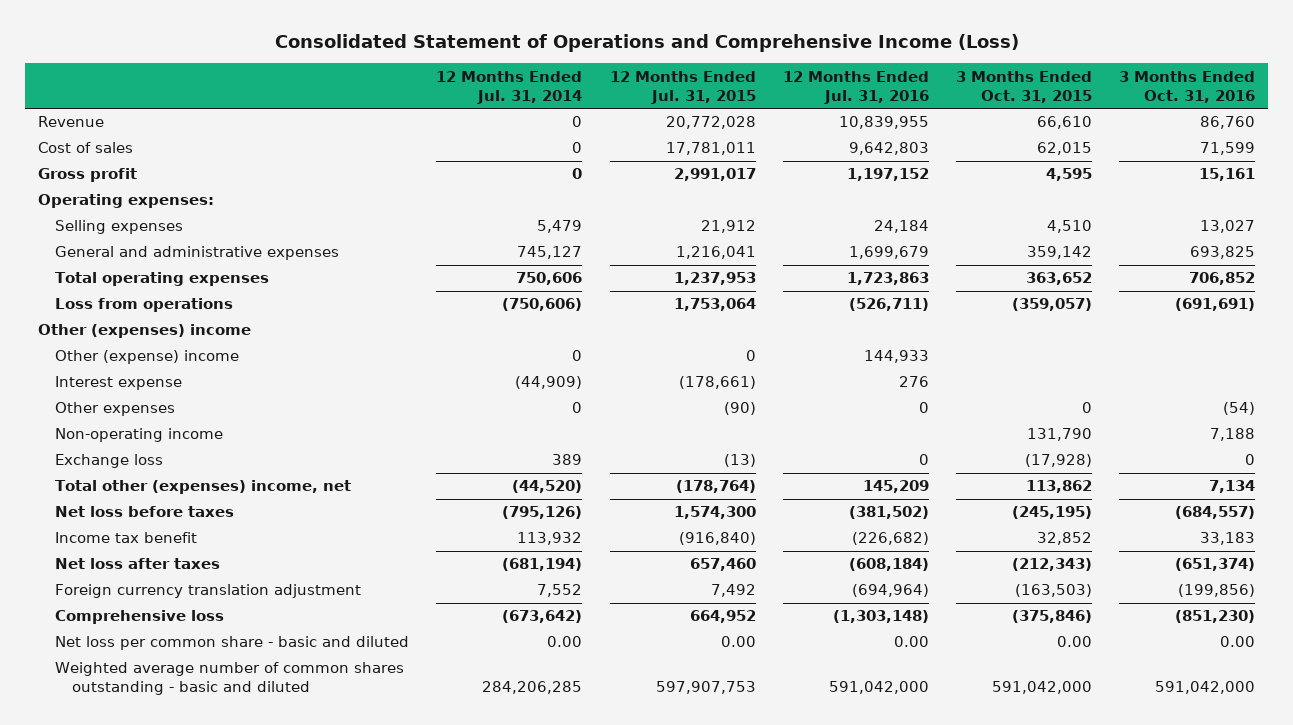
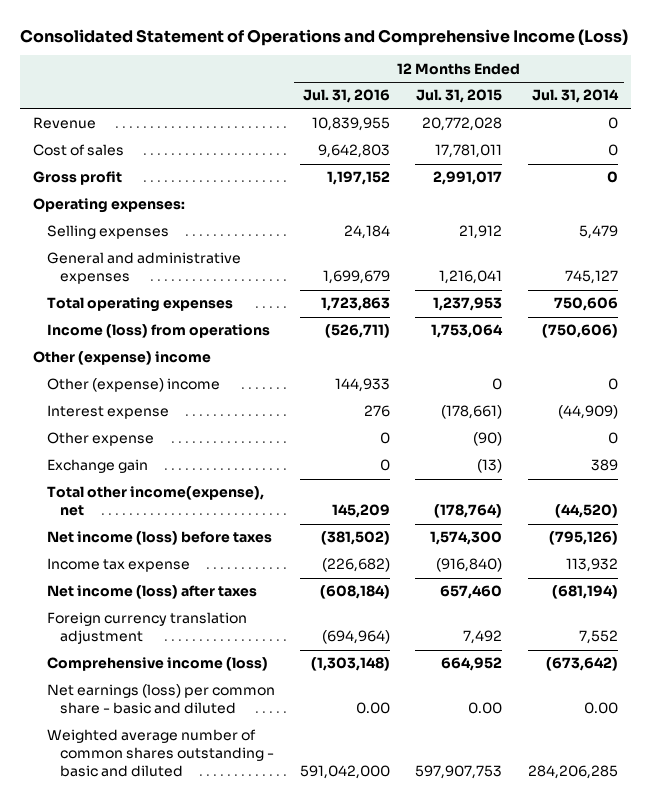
[955,70,1092,103] 3 Months Ended Oct. 31, 2015 -> none
[1118,70,1255,103] 3 Months Ended Oct. 31, 2016 -> none
[55,298,234,313] Loss from operations -> [46,324,270,339] Income (loss) from operations
[38,324,252,339] Other (expenses) income -> [32,351,211,366] Other (expense) income
[55,428,224,443] Non-operating income -> none
[55,402,176,417] Other expenses -> [46,432,154,447] Other expense
[55,454,164,469] Exchange loss -> [46,459,148,474] Exchange gain
[55,480,352,495] Total other (expenses) income, net -> [46,486,264,517] Total other income(expense), net
[55,506,235,518] Net loss before taxes -> [46,531,272,546] Net income (loss) before taxes
[55,532,198,544] Income tax benefit -> [46,558,190,573] Income tax expense
[55,558,221,570] Net loss after taxes -> [46,585,257,600] Net income (loss) after taxes
[55,610,225,625] Comprehensive loss -> [46,657,268,672] Comprehensive income (loss)
[55,636,410,651] Net loss per common share - basic and diluted -> [46,684,275,715] Net earnings (loss) per common share - basic and diluted

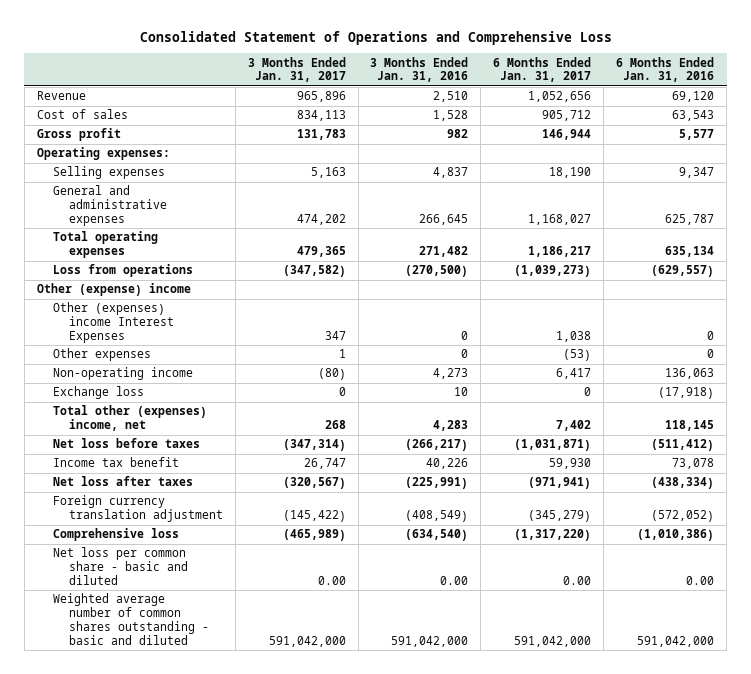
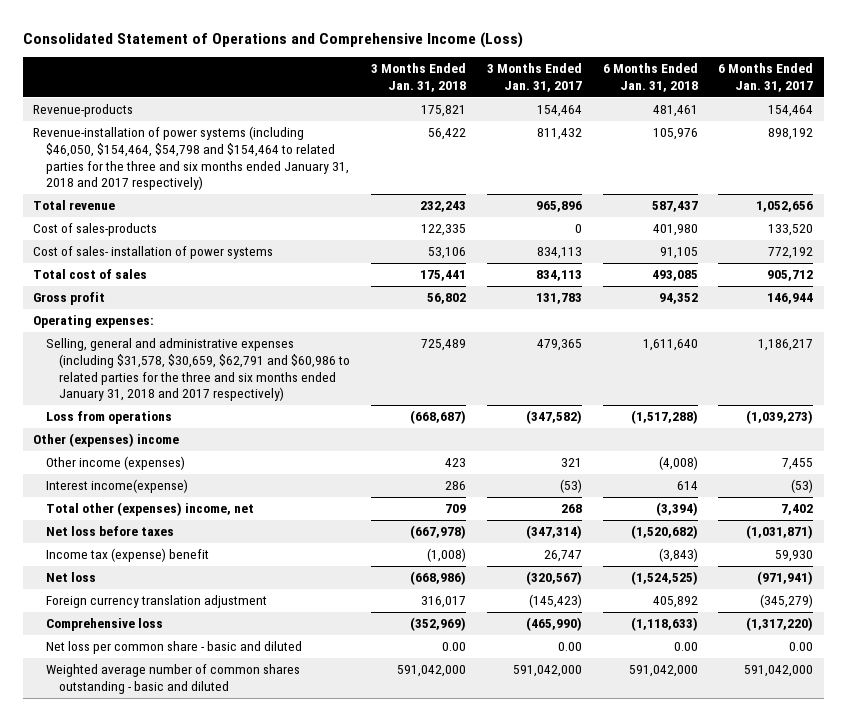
[139,30,612,45] Consolidated Statement of Operations and Comprehensive Loss -> [22,31,523,48] Consolidated Statement of Operations and Comprehensive Income (Loss)
[370,56,469,83] 3 Months Ended Jan. 31, 2016 -> none
[616,56,715,83] 6 Months Ended Jan. 31, 2016 -> none
none -> [370,63,466,93] 3 Months Ended Jan. 31, 2018
none -> [602,63,698,93] 6 Months Ended Jan. 31, 2018
none -> [33,104,134,118] Revenue-products
none -> [33,126,350,191] Revenue-installation of power systems (including $46,050, $154,464, $54,798 and $154,464 to related parties for the three and six months ended January 31, 2018 and 2017 respectively)
[36,91,86,101] Revenue -> [33,200,116,211] Total revenue
[36,109,128,120] Cost of sales -> [33,223,158,237] Cost of sales-products
[296,110,346,122] 834,113 -> [574,224,582,234] 0
[542,110,592,122] 905,712 -> [768,224,814,237] 133,520
none -> [33,246,274,260] Cost of sales- installation of power systems
none -> [33,269,148,280] Total cost of sales
[52,166,165,180] Selling expenses -> none
[52,185,167,226] General and administrative expenses -> none
[52,231,158,259] Total operating expenses -> [46,338,351,402] Selling, general and administrative expenses (including $31,578, $30,659, $62,791 and $60,986 to related parties for the three and six months ended January 31, 2018 and 2017 respectively)
[52,348,151,362] Other expenses -> none
[52,367,193,381] Non-operating income -> none
[52,386,144,400] Exchange loss -> none
[36,283,191,297] Other (expense) income -> [33,433,180,448] Other (expenses) income
[52,302,174,343] Other (expenses) income Interest Expenses -> [46,456,186,471] Other income (expenses)
[324,330,346,340] 347 -> [560,458,582,468] 321
[556,330,592,342] 1,038 -> [782,458,814,471] 7,455
none -> [46,479,189,494] Interest income(expense)
[52,457,179,468] Income tax benefit -> [46,548,210,563] Income tax (expense) benefit
[52,476,193,487] Net loss after taxes -> [46,572,97,583] Net loss
[282,510,346,523] (145,422) -> [528,594,582,609] (145,423)
[282,529,346,542] (465,989) -> [525,617,582,632] (465,990)

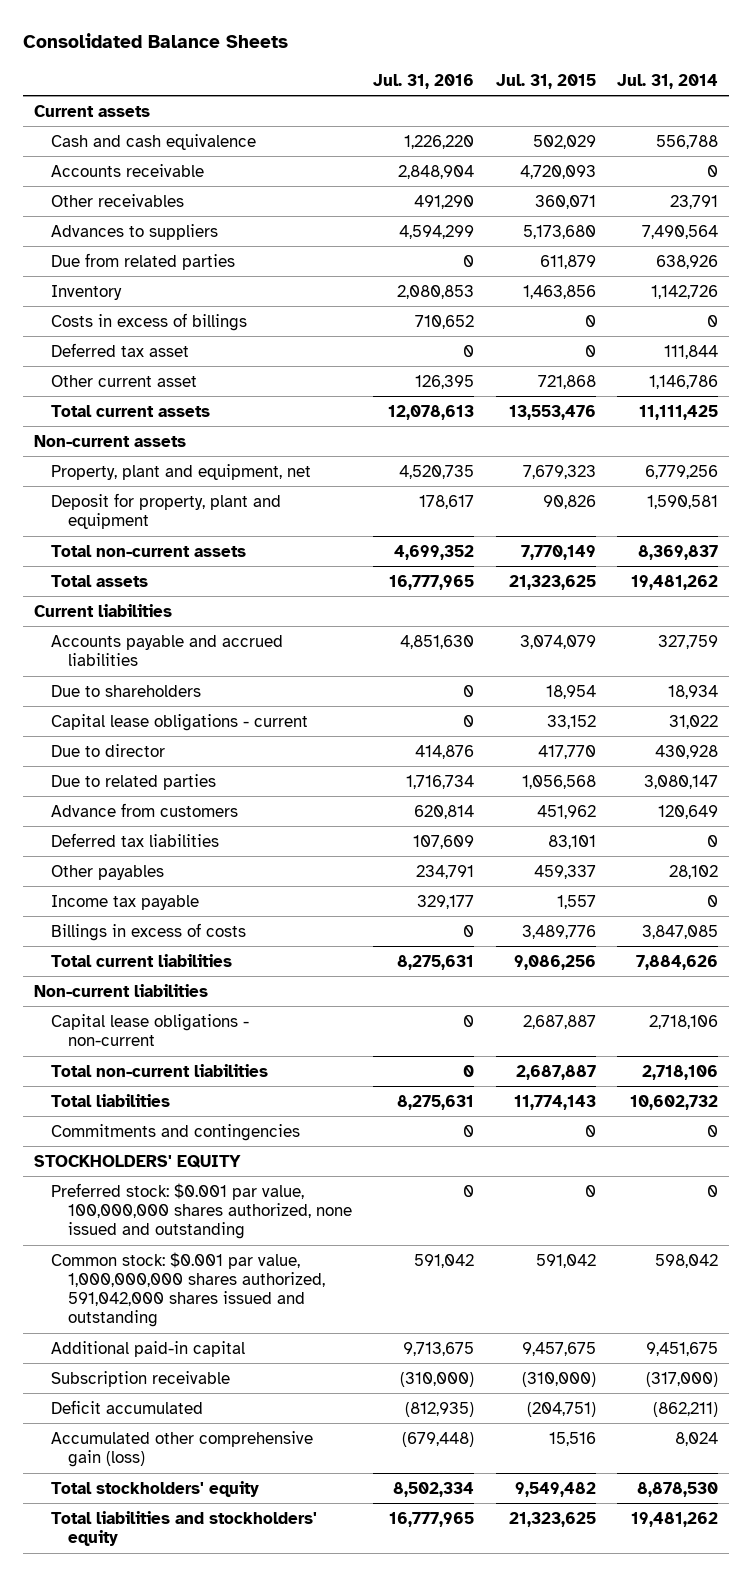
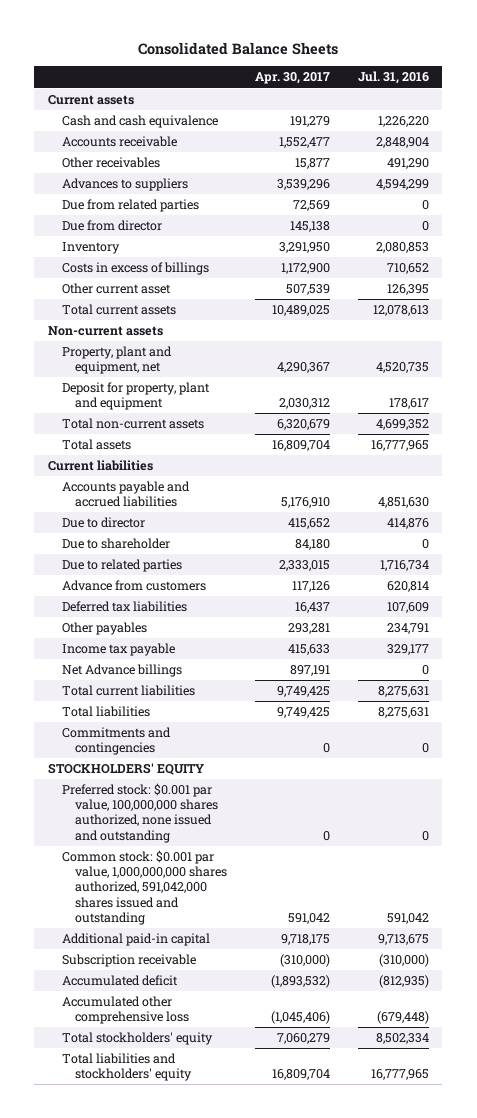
[495,73,596,89] Jul. 31, 2015 -> none
[617,73,719,89] Jul. 31, 2014 -> none
none -> [254,72,330,85] Apr. 30, 2017
none -> [61,220,162,232] Due from director
[50,342,189,357] Deferred tax asset -> none
[50,684,201,697] Due to shareholders -> none
[50,713,308,731] Capital lease obligations - current -> none
none -> [61,538,170,550] Due to shareholder
[50,922,246,941] Billings in excess of costs -> [61,664,182,678] Net Advance billings
[33,983,208,997] Non-current liabilities -> none
[50,1013,249,1046] Capital lease obligations - non-current -> none
[50,1063,268,1077] Total non-current liabilities -> none
[50,1399,203,1414] Deficit accumulated -> [61,975,178,987] Accumulated deficit
[50,1430,313,1467] Accumulated other comprehensive gain (loss) -> [61,996,189,1025] Accumulated other comprehensive loss

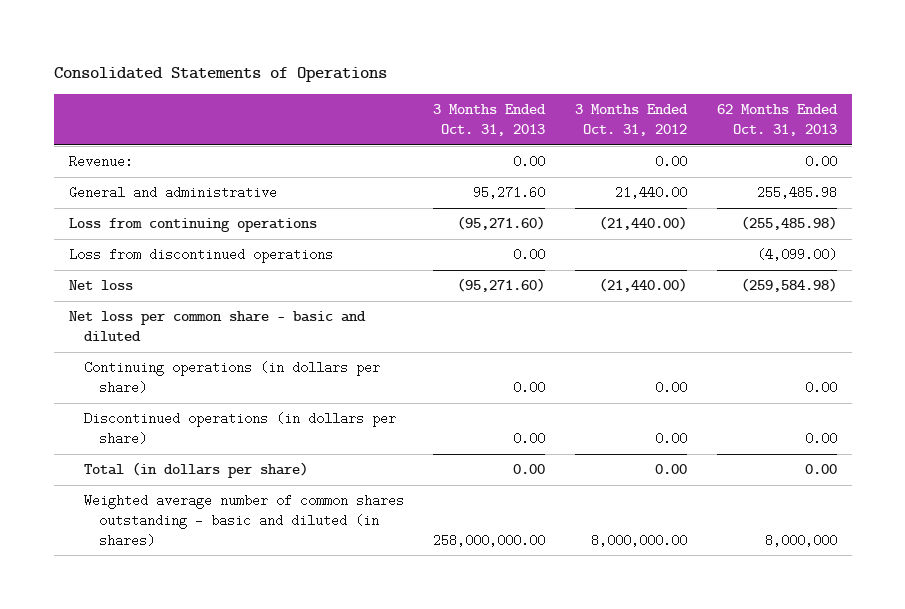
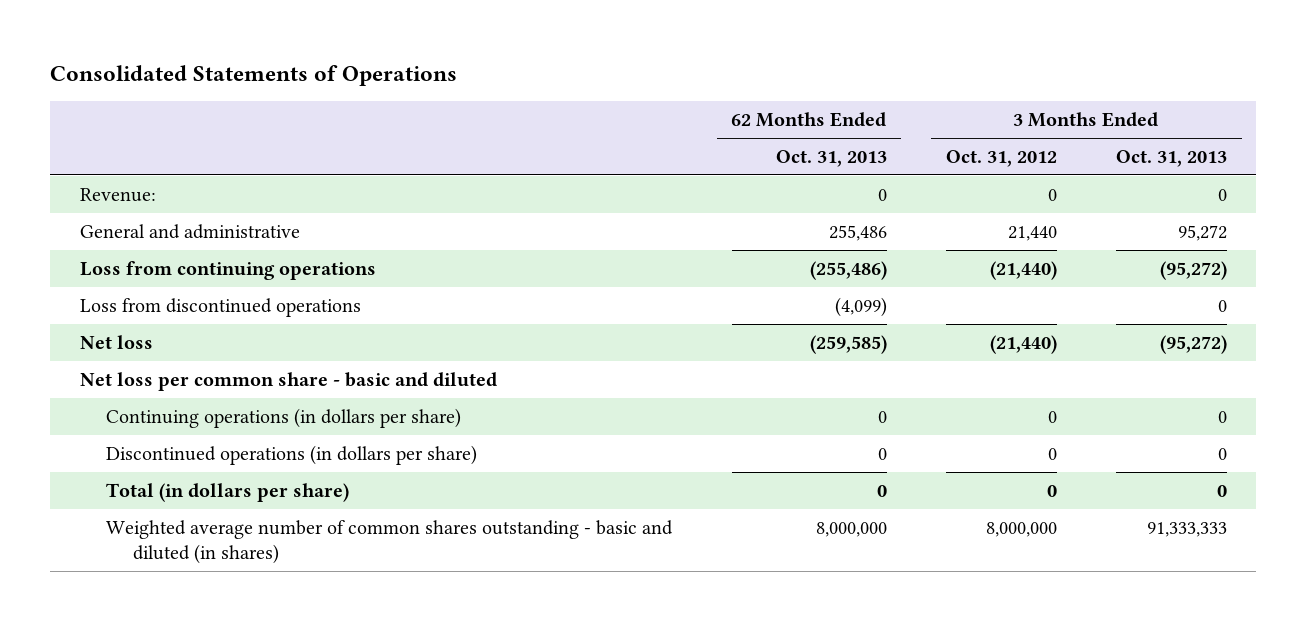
[513,155,546,169] 0.00 -> [1217,188,1227,201] 0
[655,155,688,169] 0.00 -> [1047,188,1057,201] 0
[804,155,837,169] 0.00 -> [877,188,887,201] 0
[473,186,546,200] 95,271.60 -> [1177,224,1227,241] 95,272
[615,186,688,200] 21,440.00 -> [1007,225,1057,241] 21,440
[756,186,837,200] 255,485.98 -> [828,224,887,241] 255,486
[457,216,546,231] (95,271.60) -> [1159,260,1227,280] (95,272)
[599,216,688,231] (21,440.00) -> [989,260,1057,280] (21,440)
[740,216,837,231] (255,485.98) -> [809,260,887,280] (255,486)
[513,248,546,262] 0.00 -> [1217,299,1227,312] 0
[756,248,837,262] (4,099.00) -> [834,296,887,317] (4,099)
[457,278,546,293] (95,271.60) -> [1159,334,1227,354] (95,272)
[599,278,688,293] (21,440.00) -> [989,334,1057,354] (21,440)
[740,278,837,293] (259,584.98) -> [809,334,887,354] (259,585)
[513,380,546,394] 0.00 -> [1217,410,1227,423] 0
[655,380,688,394] 0.00 -> [1047,410,1057,423] 0
[804,380,837,394] 0.00 -> [877,410,887,423] 0
[513,431,546,445] 0.00 -> [1217,447,1227,460] 0
[655,431,688,445] 0.00 -> [1047,447,1057,460] 0
[804,431,837,445] 0.00 -> [877,447,887,460] 0
[513,464,546,475] 0.00 -> [1216,484,1227,497] 0
[655,464,688,475] 0.00 -> [1046,484,1057,497] 0
[804,464,837,475] 0.00 -> [876,484,887,497] 0
[433,533,546,547] 258,000,000.00 -> [1146,521,1227,537] 91,333,333
[591,533,688,547] 8,000,000.00 -> [985,521,1057,537] 8,000,000

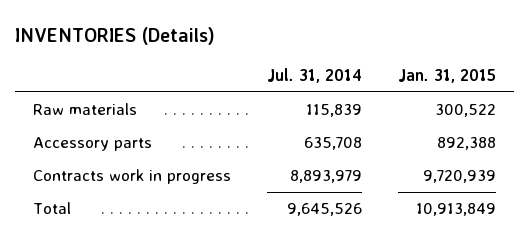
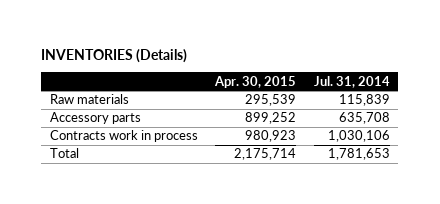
[398,68,497,83] Jan. 31, 2015 -> none
none -> [214,75,297,88] Apr. 30, 2015
[33,169,232,185] Contracts work in progress -> [49,130,198,143] Contracts work in process
[290,170,363,184] 8,893,979 -> [327,130,390,143] 1,030,106
[287,203,363,217] 9,645,526 -> [327,148,390,161] 1,781,653

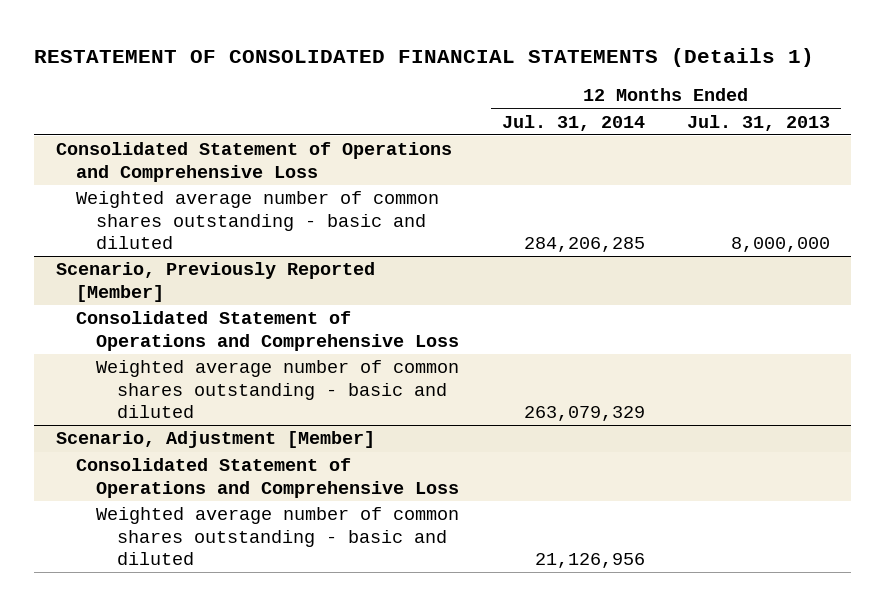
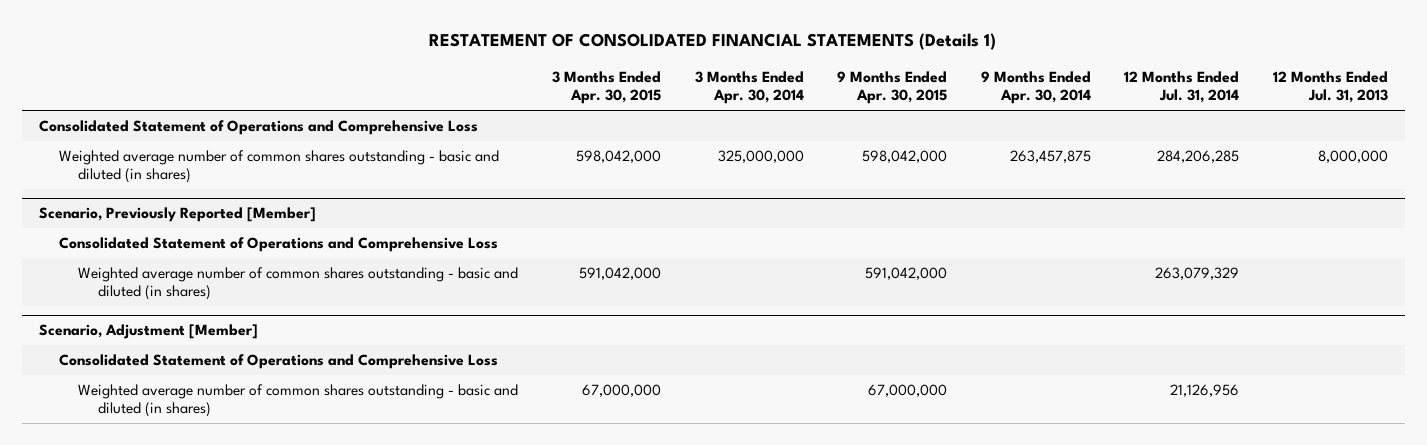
none -> [551,71,661,105] 3 Months Ended Apr. 30, 2015
none -> [694,71,804,105] 3 Months Ended Apr. 30, 2014
none -> [837,71,948,105] 9 Months Ended Apr. 30, 2015
none -> [980,71,1091,105] 9 Months Ended Apr. 30, 2014
[75,191,439,249] Weighted average number of common shares outstanding - basic and diluted -> [58,149,499,184] Weighted average number of common shares outstanding - basic and diluted (in shares)
[96,360,460,418] Weighted average number of common shares outstanding - basic and diluted -> [78,266,519,301] Weighted average number of common shares outstanding - basic and diluted (in shares)
[96,507,460,565] Weighted average number of common shares outstanding - basic and diluted -> [78,383,519,418] Weighted average number of common shares outstanding - basic and diluted (in shares)

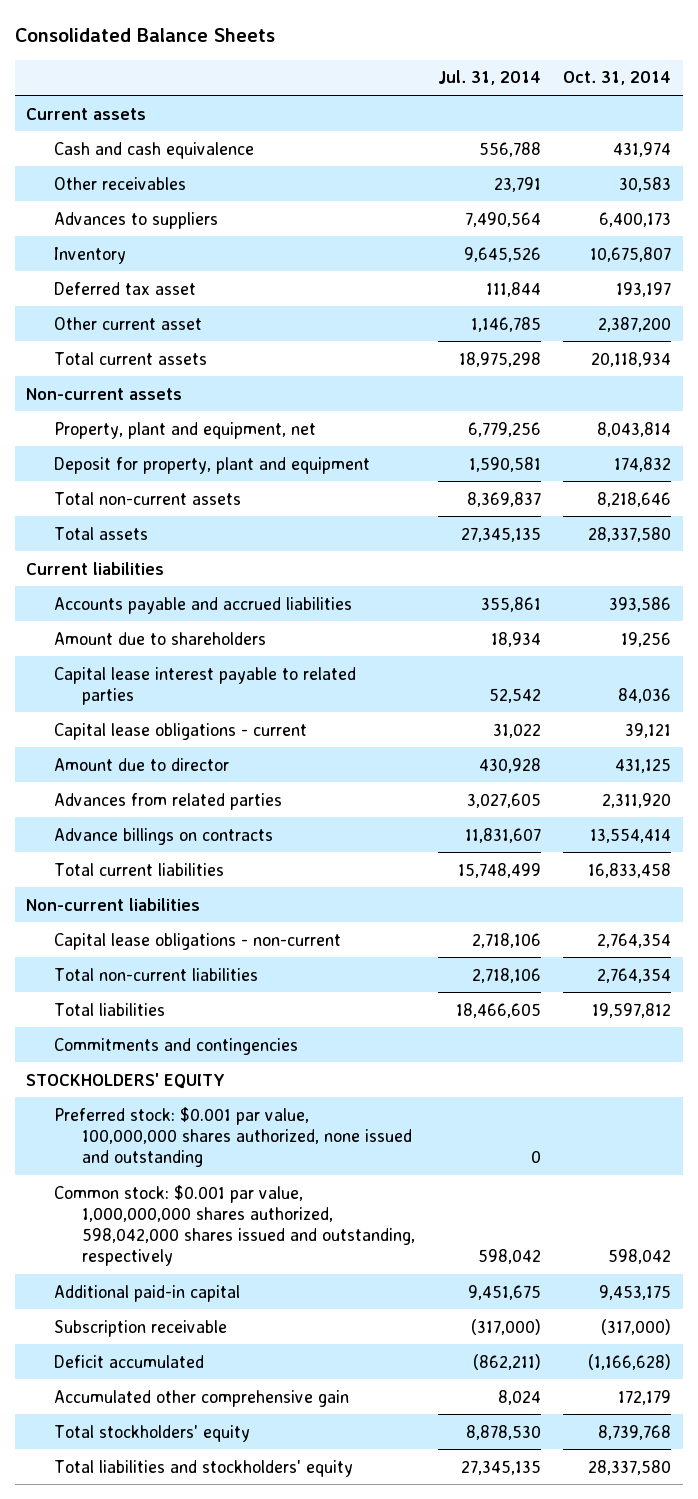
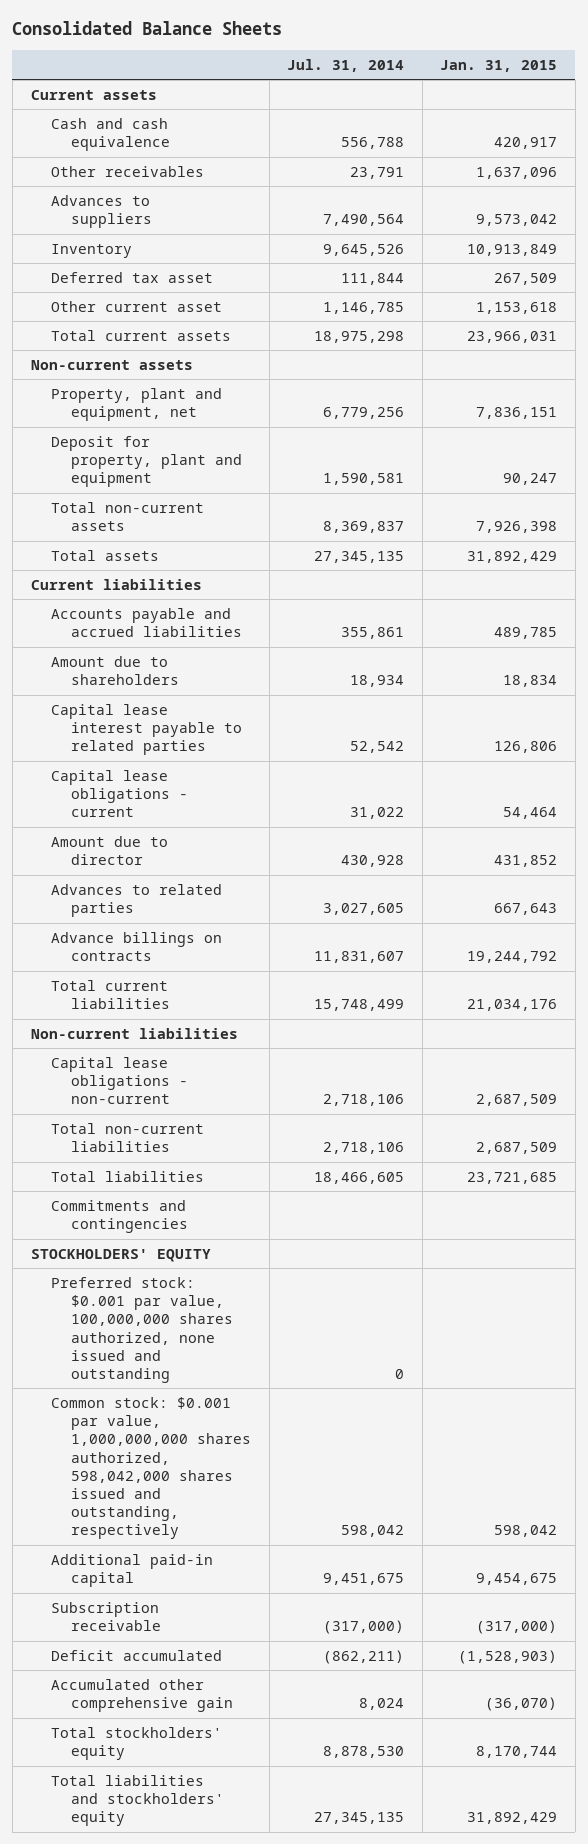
[563,71,672,86] Oct. 31, 2014 -> none
none -> [440,60,558,73] Jan. 31, 2015
[54,792,283,810] Advances from related parties -> [50,884,222,918] Advances to related parties

